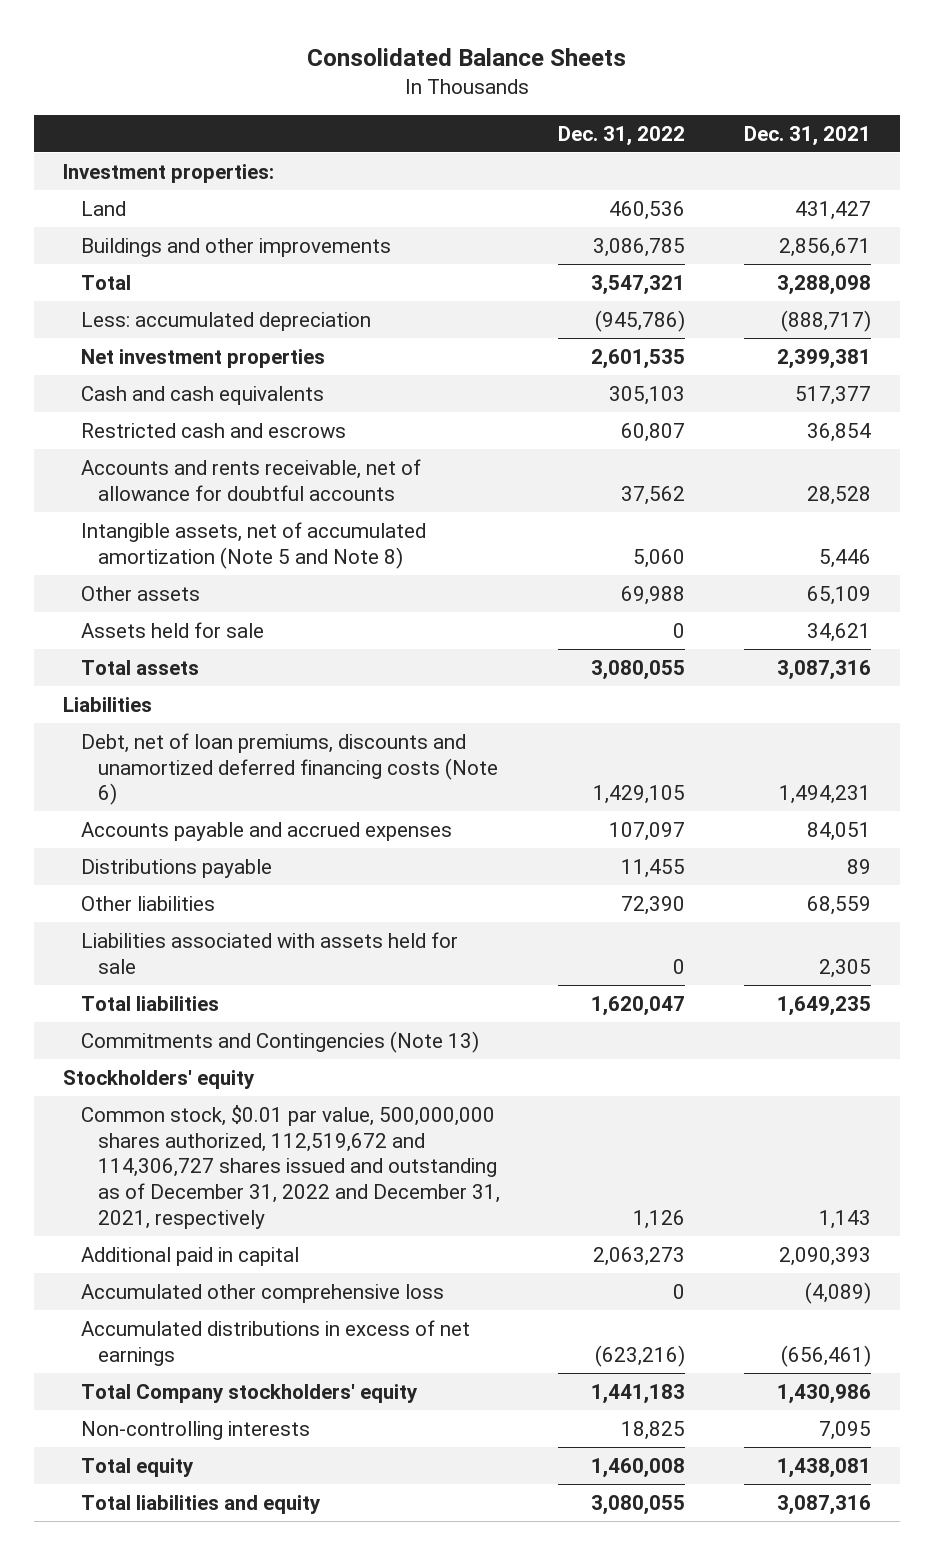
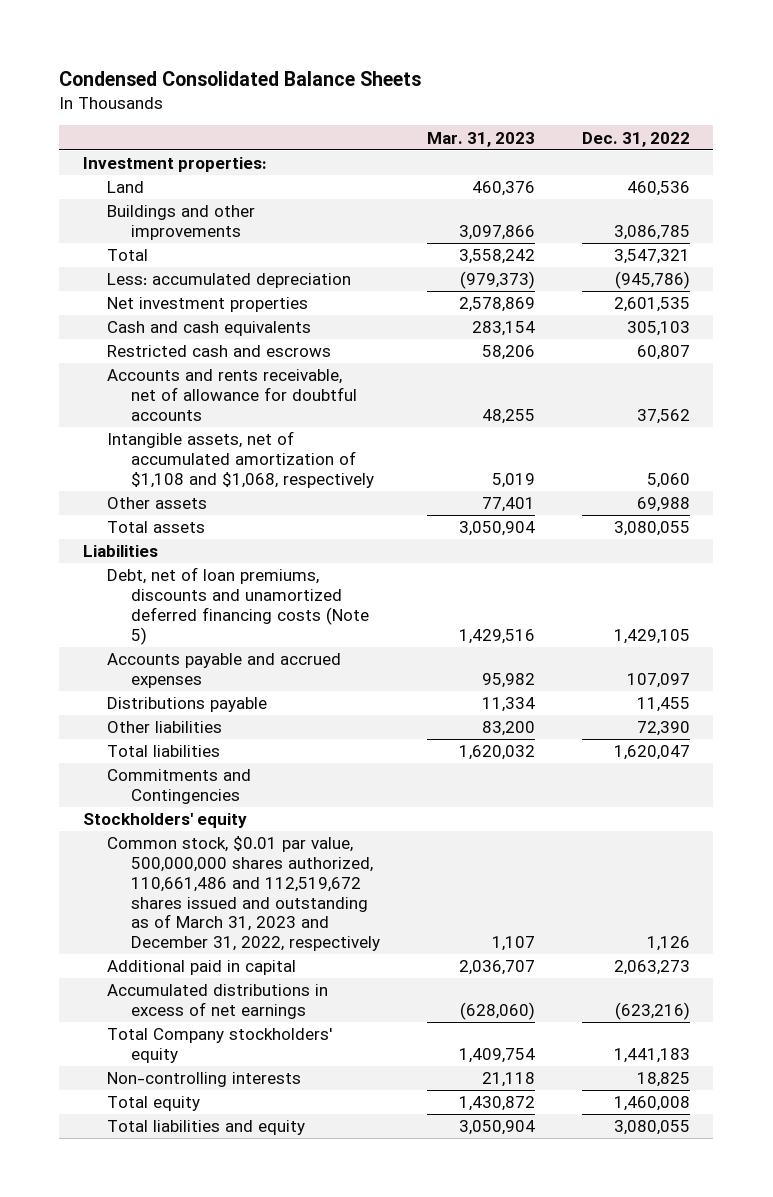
[307,48,627,67] Consolidated Balance Sheets -> [59,70,422,86] Condensed Consolidated Balance Sheets
[743,125,871,146] Dec. 31, 2021 -> none
none -> [427,131,536,147] Mar. 31, 2023
[80,521,426,569] Intangible assets, net of accumulated amortization (Note 5 and Note 8) -> [107,431,375,488] Intangible assets, net of accumulated amortization of $1,108 and $1,068, respectively
[80,621,264,638] Assets held for sale -> none
[80,732,499,806] Debt, net of loan premiums, discounts and unamortized deferred financing costs (Note 6) -> [107,567,370,645] Debt, net of loan premiums, discounts and unamortized deferred financing costs (Note 5)
[80,931,458,974] Liabilities associated with assets held for sale -> none
[80,1030,479,1053] Commitments and Contingencies (Note 13) -> [107,769,252,804] Commitments and Contingencies
[80,1104,501,1230] Common stock, $0.01 par value, 500,000,000 shares authorized, 112,519,672 and 114,306,727 shares issued and outstanding as of December 31, 2022 and December 31, 2021, respectively -> [107,836,381,952] Common stock, $0.01 par value, 500,000,000 shares authorized, 110,661,486 and 112,519,672 shares issued and outstanding as of March 31, 2023 and December 31, 2022, respectively
[80,1283,444,1303] Accumulated other comprehensive loss -> none

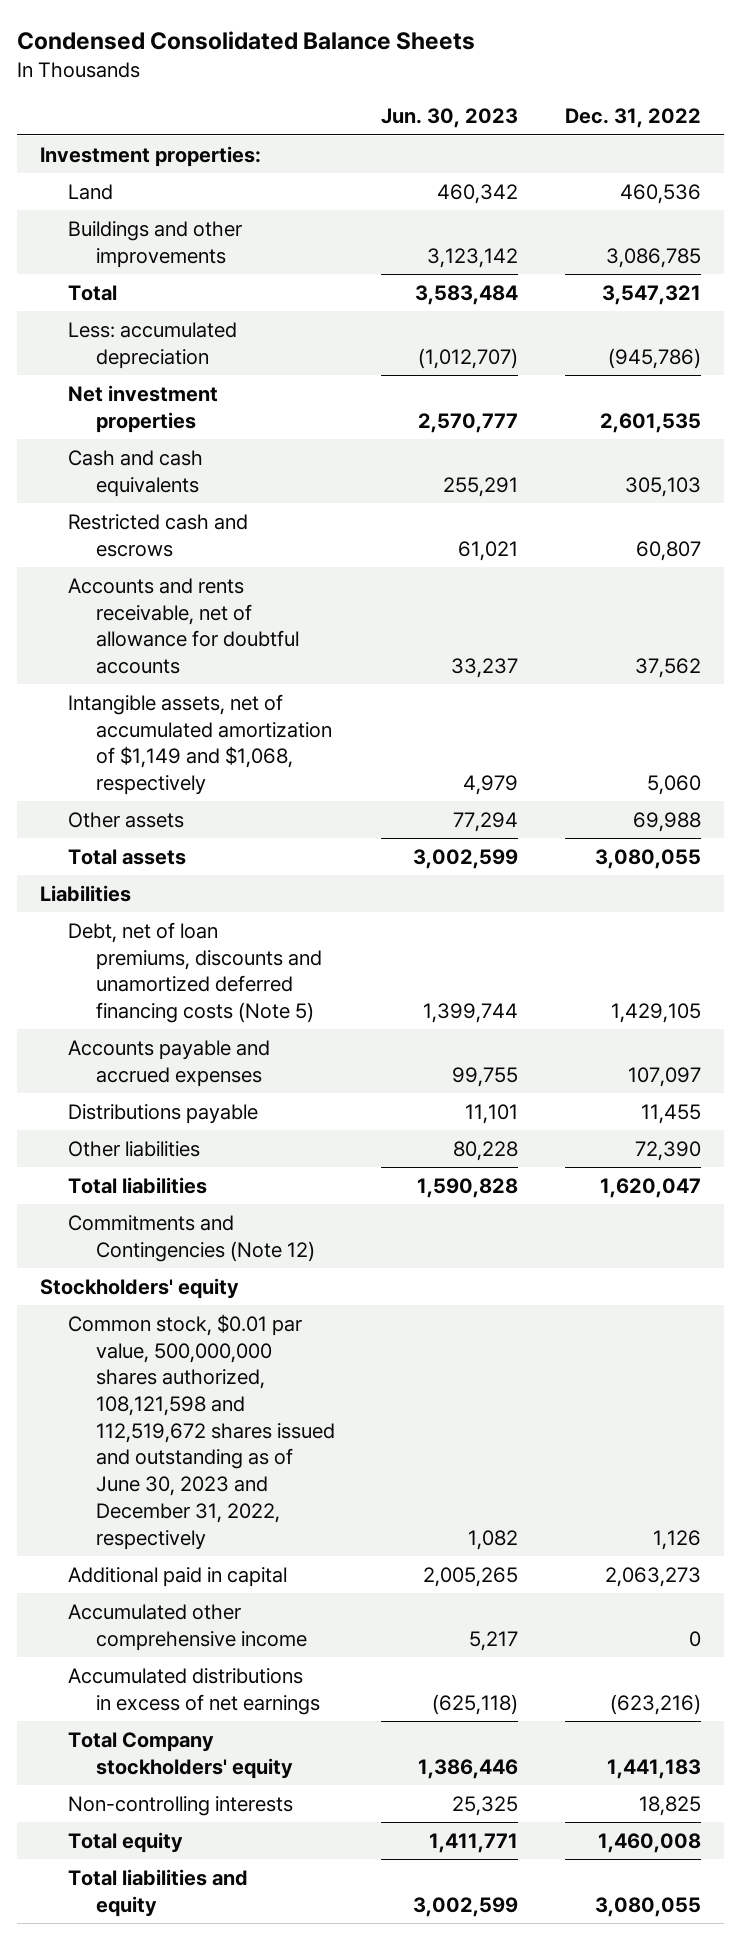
[427,131,536,147] Mar. 31, 2023 -> none
none -> [381,108,519,129] Jun. 30, 2023
[107,431,375,488] Intangible assets, net of accumulated amortization of $1,108 and $1,068, respectively -> [68,693,332,796] Intangible assets, net of accumulated amortization of $1,149 and $1,068, respectively
[107,769,252,804] Commitments and Contingencies -> [68,1214,315,1262] Commitments and Contingencies (Note 12)
[107,836,381,952] Common stock, $0.01 par value, 500,000,000 shares authorized, 110,661,486 and 112,519,672 shares issued and outstanding as of March 31, 2023 and December 31, 2022, respectively -> [68,1313,335,1550] Common stock, $0.01 par value, 500,000,000 shares authorized, 108,121,598 and 112,519,672 shares issued and outstanding as of June 30, 2023 and December 31, 2022, respectively
none -> [68,1603,307,1651] Accumulated other comprehensive income

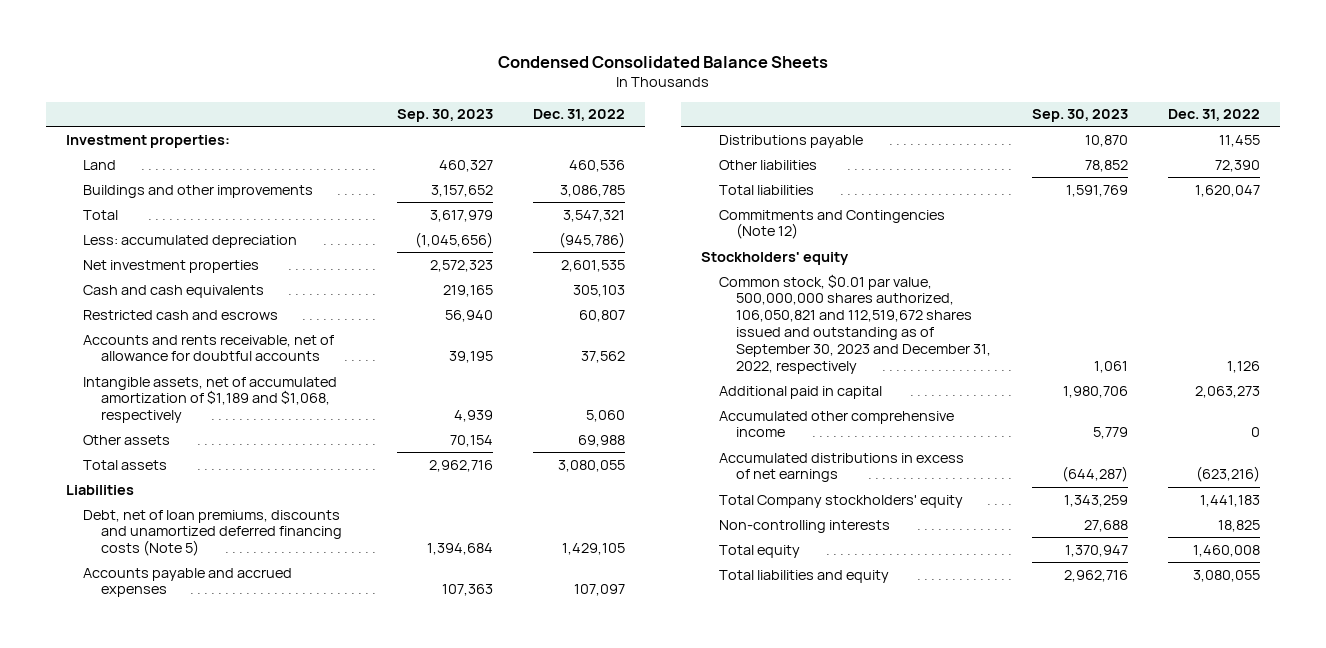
[381,108,519,129] Jun. 30, 2023 -> none
none -> [396,109,493,123] Sep. 30, 2023
[68,693,332,796] Intangible assets, net of accumulated amortization of $1,149 and $1,068, respectively -> [83,376,338,424] Intangible assets, net of accumulated amortization of $1,189 and $1,068, respectively
[68,1313,335,1550] Common stock, $0.01 par value, 500,000,000 shares authorized, 108,121,598 and 112,519,672 shares issued and outstanding as of June 30, 2023 and December 31, 2022, respectively -> [718,273,992,374] Common stock, $0.01 par value, 500,000,000 shares authorized, 106,050,821 and 112,519,672 shares issued and outstanding as of September 30, 2023 and December 31, 2022, respectively

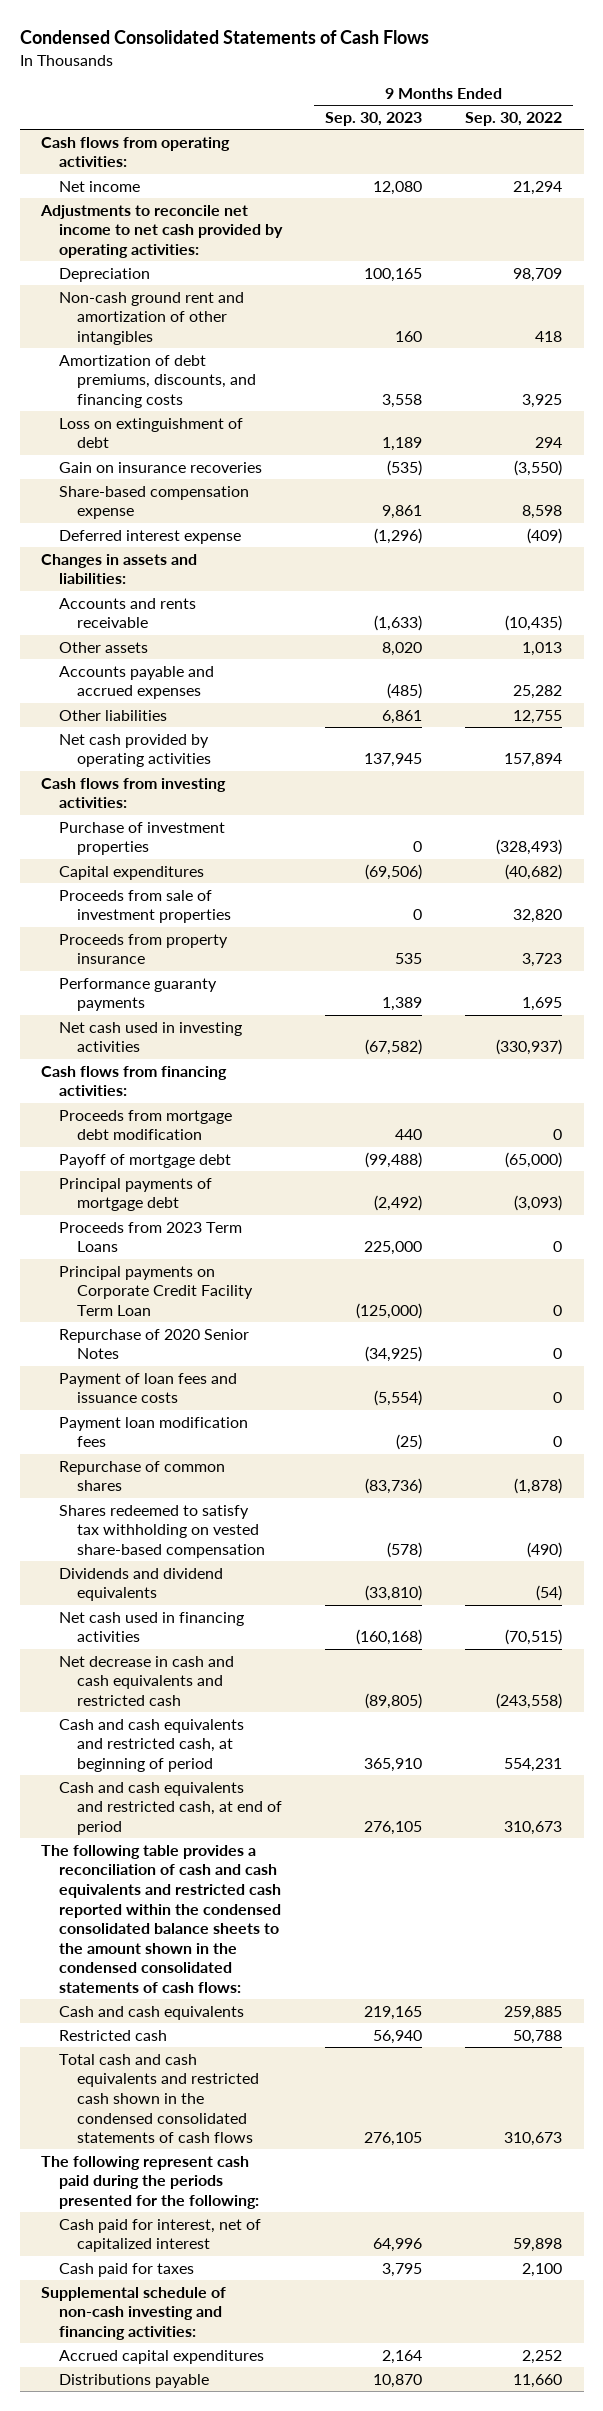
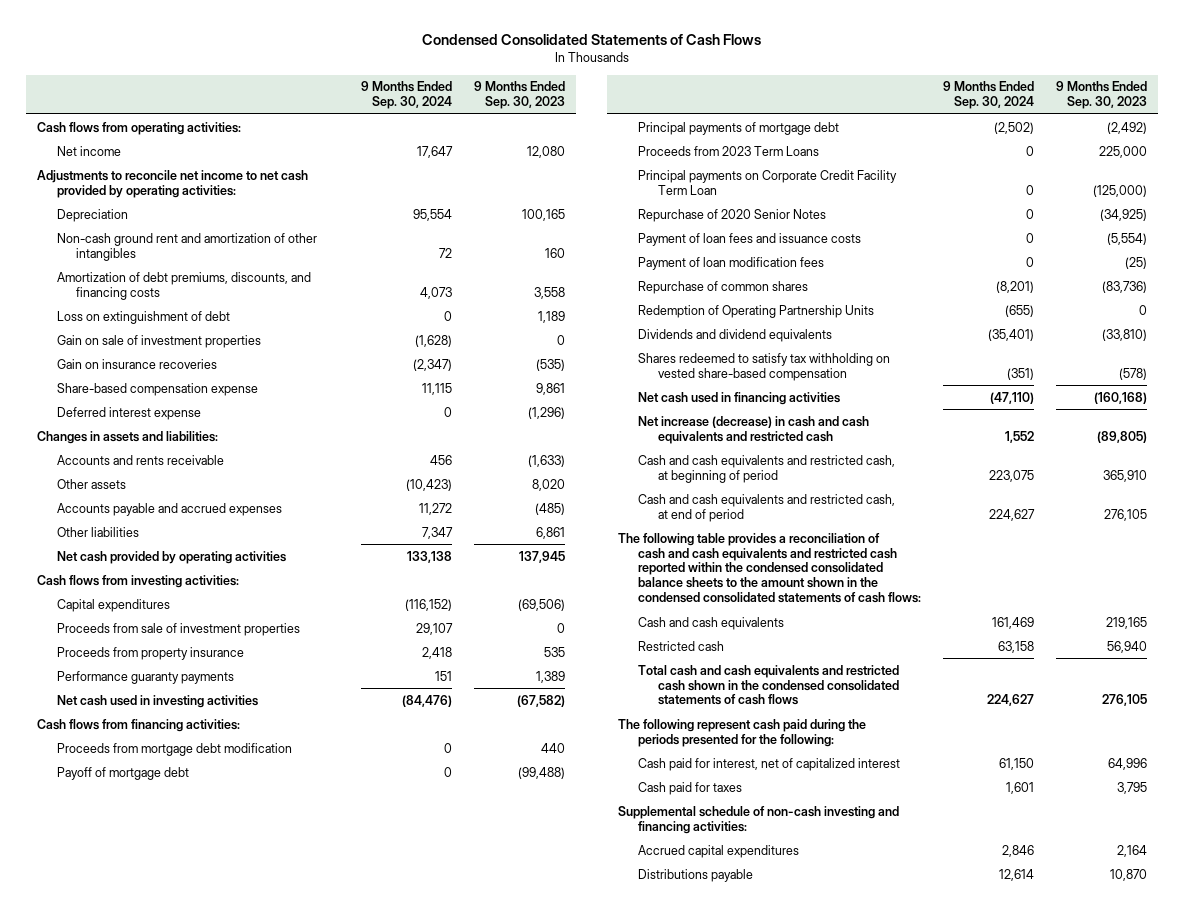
[465,112,563,127] Sep. 30, 2022 -> none
none -> [361,81,453,110] 9 Months Ended Sep. 30, 2024
none -> [56,334,261,348] Gain on sale of investment properties
[59,821,226,856] Purchase of investment properties -> none
[59,1416,249,1448] Payment loan modification fees -> [637,256,824,270] Payment of loan modification fees
none -> [637,304,874,318] Redemption of Operating Partnership Units
[59,1504,265,1558] Shares redeemed to satisfy tax withholding on vested share-based compensation -> [637,352,890,381] Shares redeemed to satisfy tax withholding on vested share-based compensation
[59,1655,235,1706] Net decrease in cash and cash equivalents and restricted cash -> [637,415,869,444] Net increase (decrease) in cash and cash equivalents and restricted cash

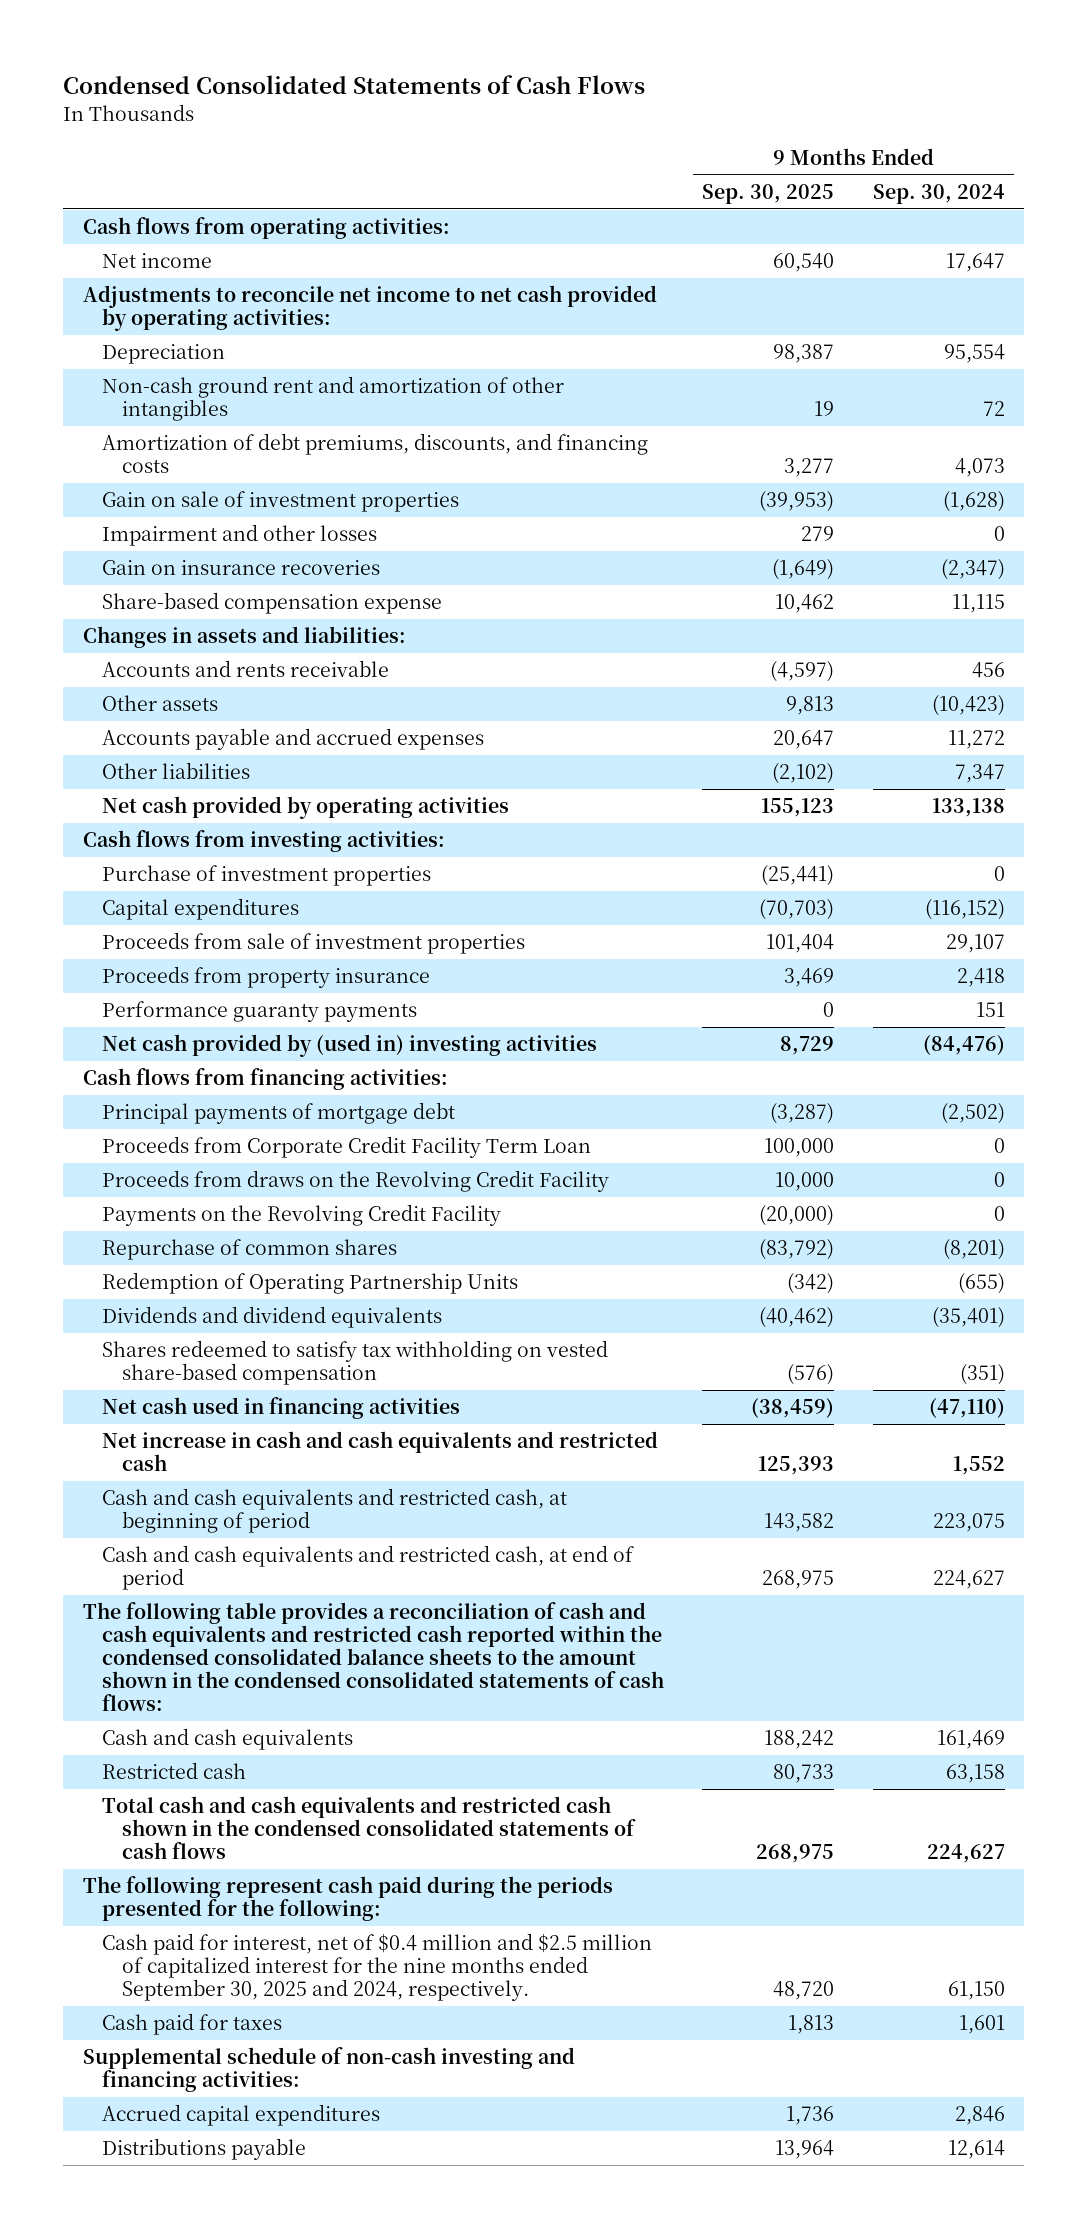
[474,81,566,110] 9 Months Ended Sep. 30, 2023 -> none
none -> [702,183,835,204] Sep. 30, 2025
[56,310,230,324] Loss on extinguishment of debt -> none
none -> [102,524,378,547] Impairment and other losses
[56,406,201,420] Deferred interest expense -> none
none -> [102,865,432,887] Purchase of investment properties
[56,694,258,708] Net cash used in investing activities -> [102,1034,598,1058] Net cash provided by (used in) investing activities
[56,742,292,756] Proceeds from mortgage debt modification -> none
[56,766,189,780] Payoff of mortgage debt -> none
[637,169,897,195] Principal payments on Corporate Credit Facility Term Loan -> none
[637,208,826,222] Repurchase of 2020 Senior Notes -> none
[637,232,861,246] Payment of loan fees and issuance costs -> none
[637,256,824,270] Payment of loan modification fees -> none
[637,145,819,156] Proceeds from 2023 Term Loans -> [102,1136,592,1159] Proceeds from Corporate Credit Facility Term Loan
none -> [102,1170,610,1193] Proceeds from draws on the Revolving Credit Facility
none -> [102,1204,502,1227] Payments on the Revolving Credit Facility
[637,415,869,444] Net increase (decrease) in cash and cash equivalents and restricted cash -> [102,1431,659,1472] Net increase in cash and cash equivalents and restricted cash
[637,757,900,771] Cash paid for interest, net of capitalized interest -> [102,1933,653,2002] Cash paid for interest, net of $0.4 million and $2.5 million of capitalized interest for the nine months ended September 30, 2025 and 2024, respectively.

